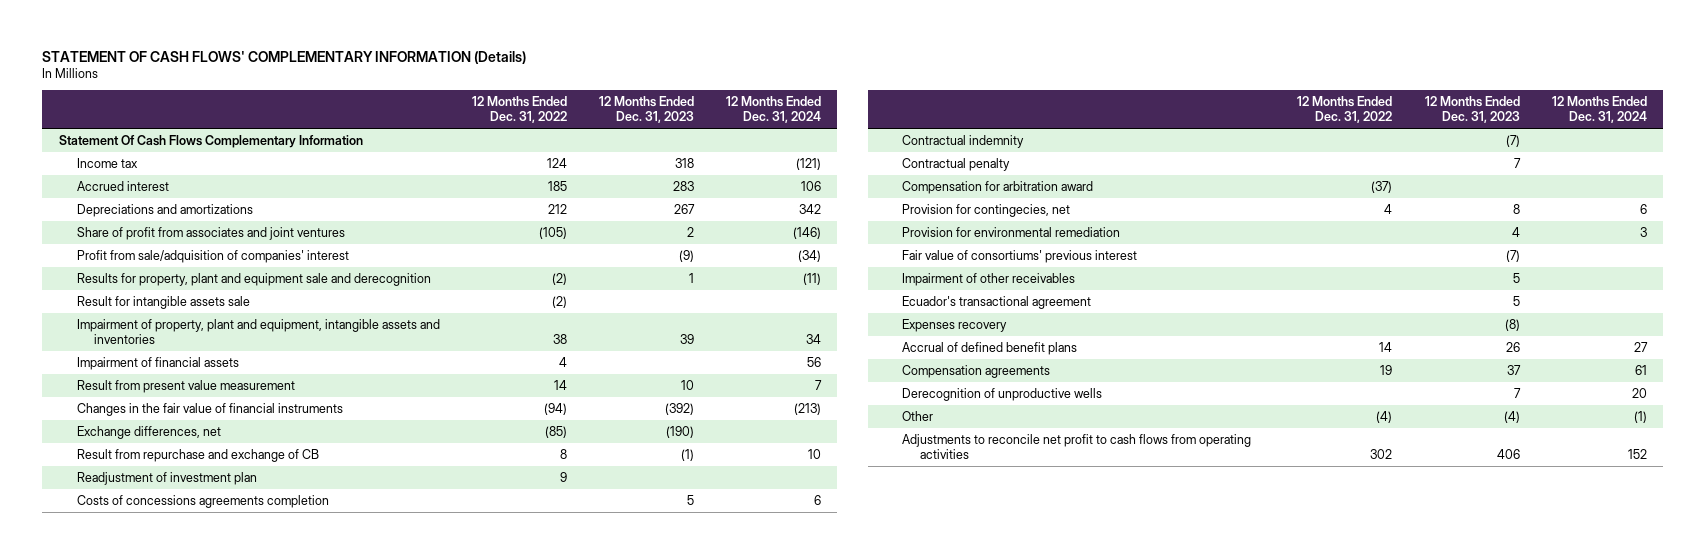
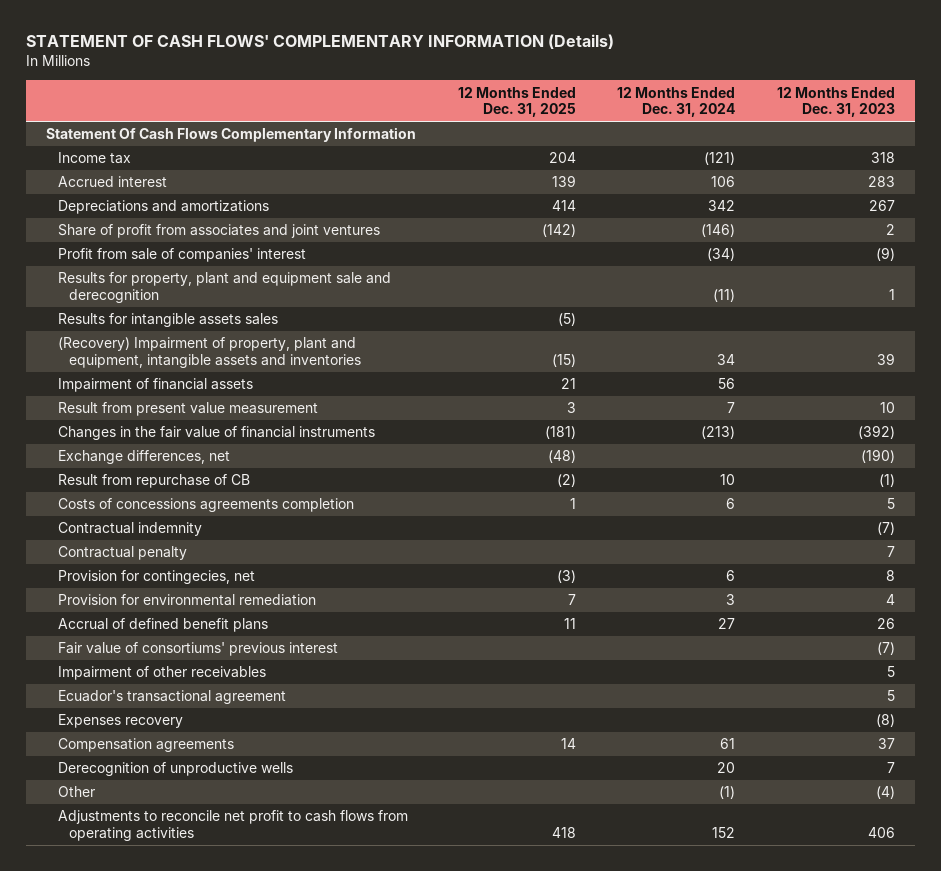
[471,96,567,123] 12 Months Ended Dec. 31, 2022 -> none
none -> [457,86,576,117] 12 Months Ended Dec. 31, 2025
[76,250,349,264] Profit from sale/adquisition of companies' interest -> [57,248,306,263] Profit from sale of companies' interest
[76,296,250,310] Result for intangible assets sale -> [57,313,278,328] Results for intangible assets sales
[76,319,440,344] Impairment of property, plant and equipment, intangible assets and inventories -> [57,337,362,368] (Recovery) Impairment of property, plant and equipment, intangible assets and inventories
[76,472,257,486] Readjustment of investment plan -> none
[76,449,319,463] Result from repurchase and exchange of CB -> [57,474,250,489] Result from repurchase of CB
[902,181,1094,195] Compensation for arbitration award -> none
[902,342,1078,356] Accrual of defined benefit plans -> [57,618,268,633] Accrual of defined benefit plans

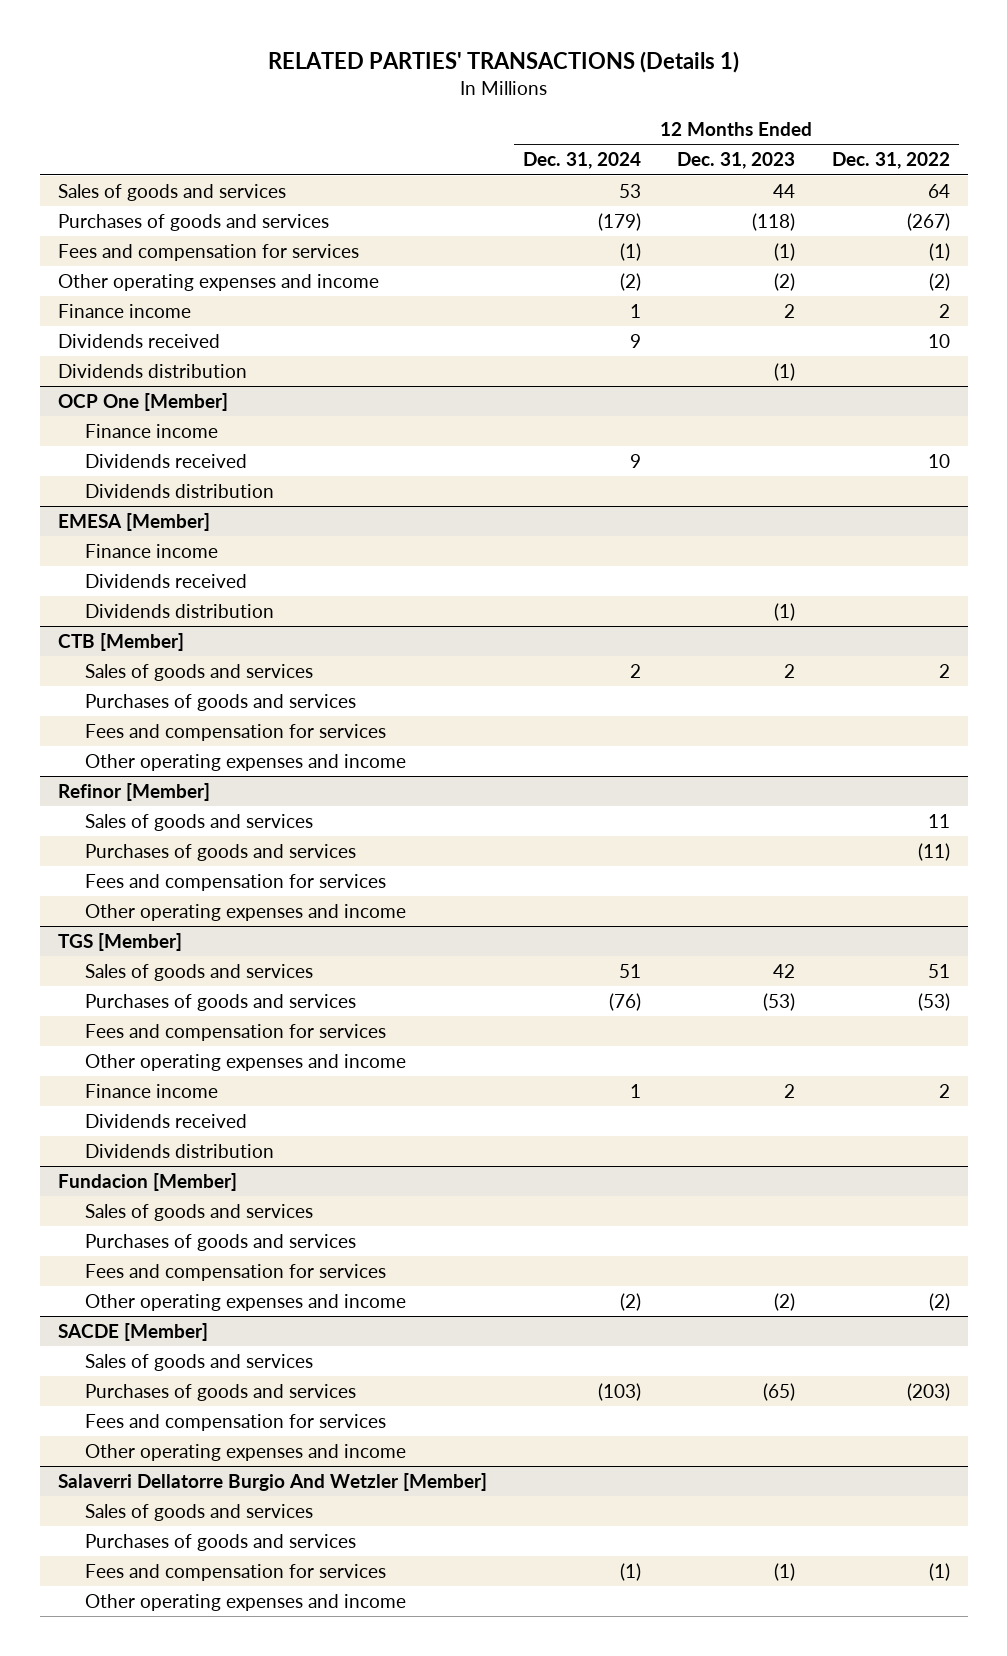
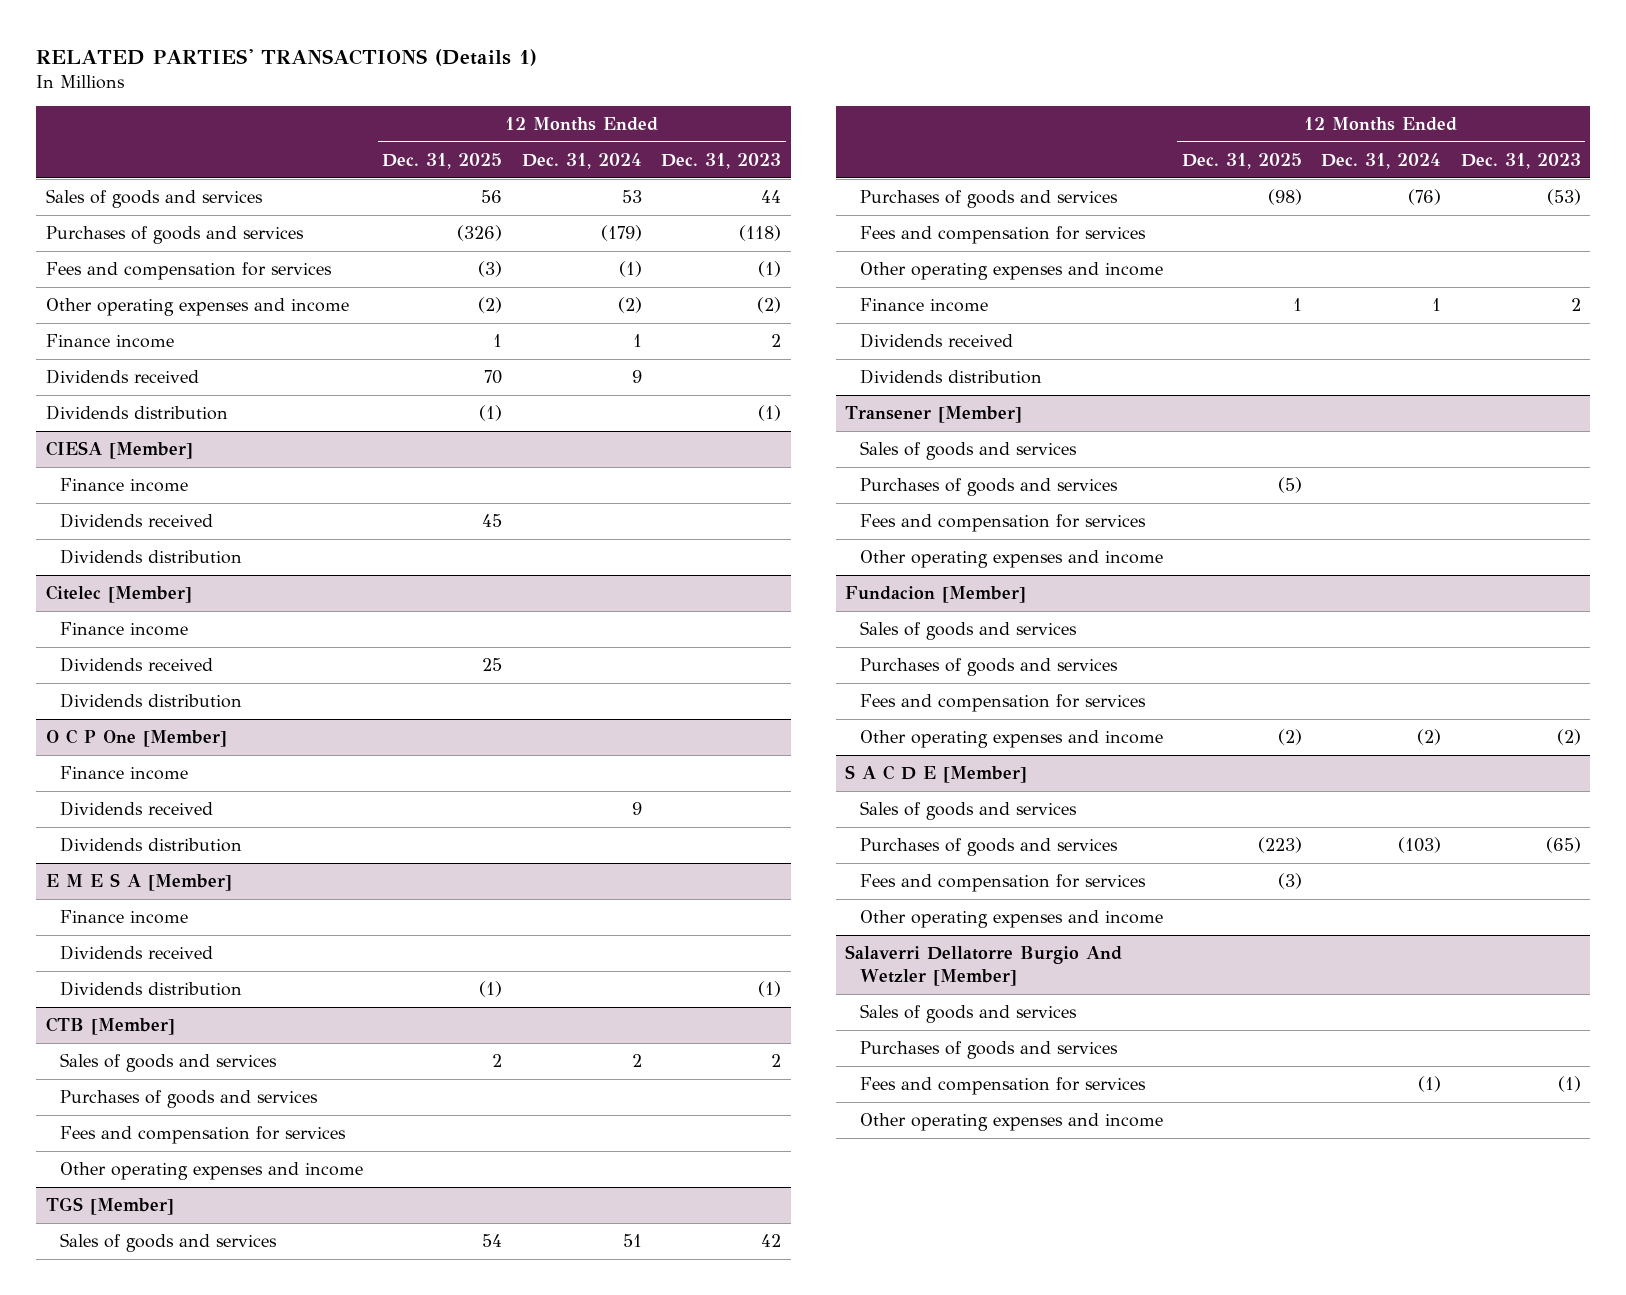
[831,152,950,170] Dec. 31, 2022 -> none
none -> [382,153,503,170] Dec. 31, 2025
[57,393,228,412] OCP One [Member] -> none
none -> [45,441,193,460] CIESA [Member]
none -> [60,513,214,529] Dividends received
none -> [60,549,243,565] Dividends distribution
none -> [45,585,192,604] Citelec [Member]
none -> [60,622,189,637] Finance income
none -> [60,657,214,673] Dividends received
none -> [60,693,243,709] Dividends distribution
none -> [45,729,227,748] O C P One [Member]
none -> [60,766,189,781] Finance income
[57,513,210,532] EMESA [Member] -> [45,873,232,892] E M E S A [Member]
[57,783,210,802] Refinor [Member] -> none
[85,814,314,832] Sales of goods and services -> none
[85,844,357,862] Purchases of goods and services -> none
[85,874,387,892] Fees and compensation for services -> none
[85,904,407,922] Other operating expenses and income -> none
none -> [845,406,1023,424] Transener [Member]
none -> [859,441,1077,461] Sales of goods and services
none -> [859,478,1118,497] Purchases of goods and services
none -> [859,514,1146,533] Fees and compensation for services
none -> [859,550,1163,569] Other operating expenses and income
[57,1323,208,1342] SACDE [Member] -> [845,765,1028,784] S A C D E [Member]

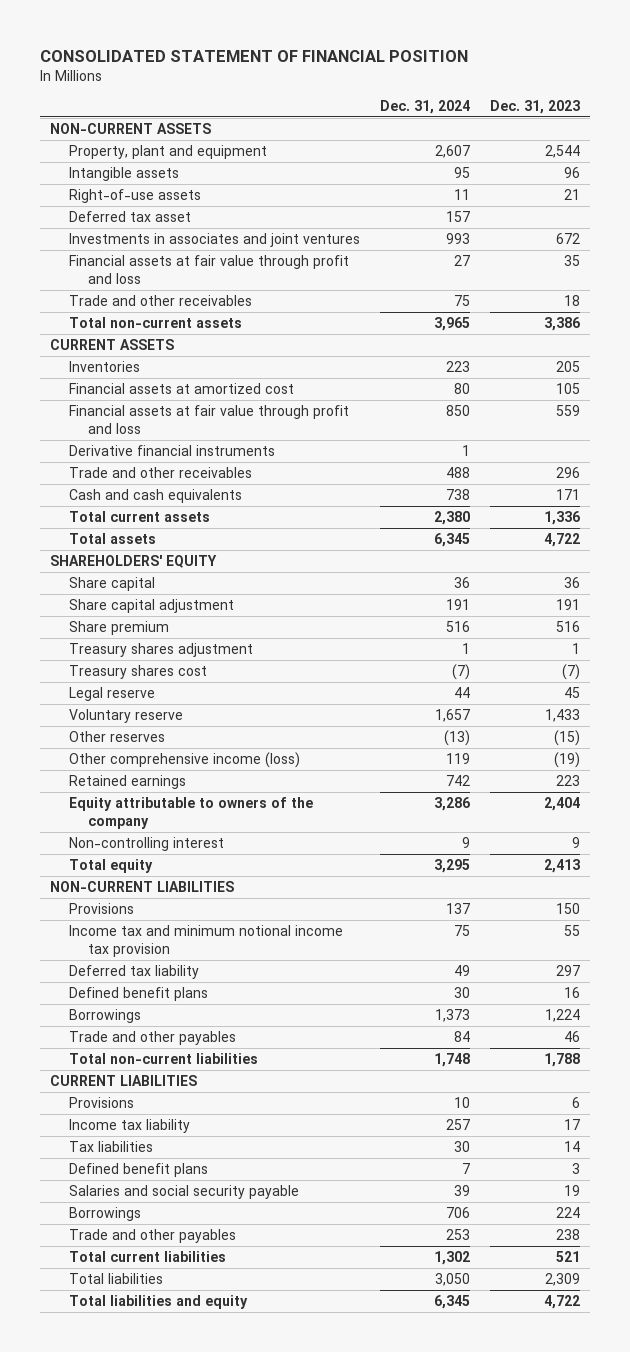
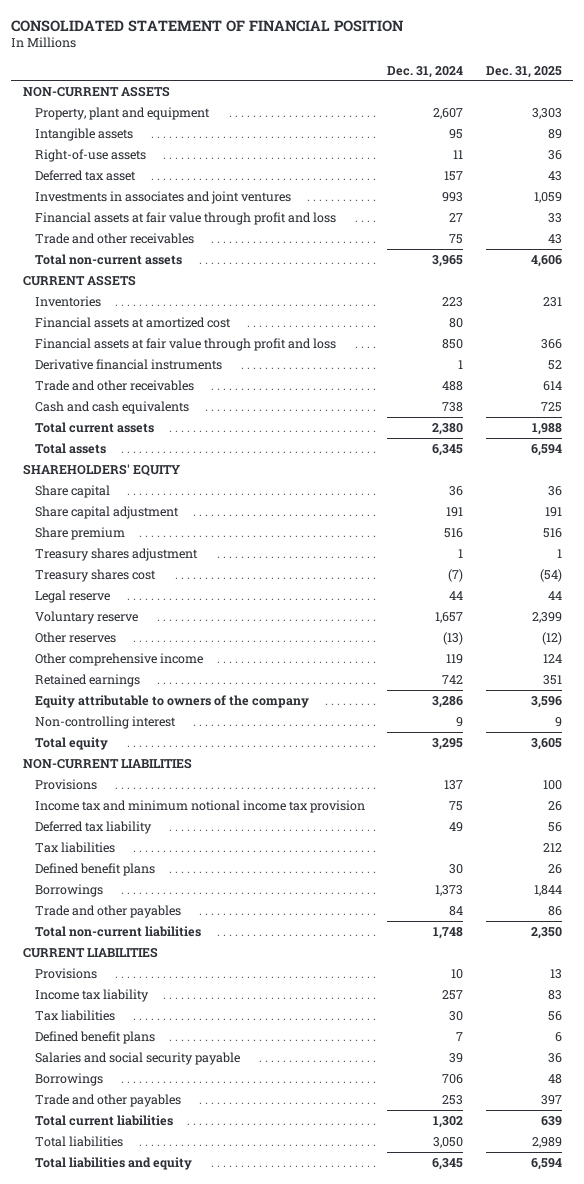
[490,99,581,114] Dec. 31, 2023 -> none
none -> [485,65,562,78] Dec. 31, 2025
[68,752,300,769] Other comprehensive income (loss) -> [34,652,203,666] Other comprehensive income
none -> [34,841,115,853] Tax liabilities

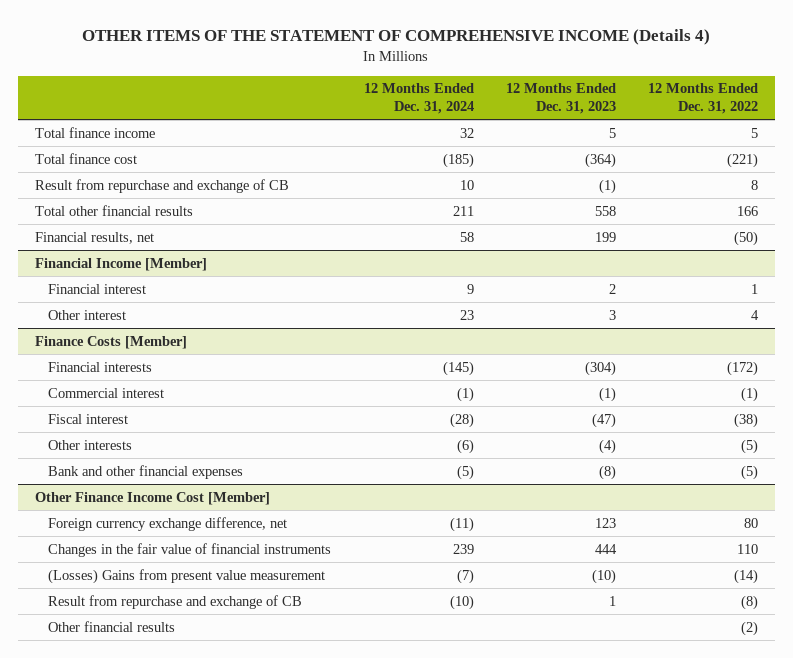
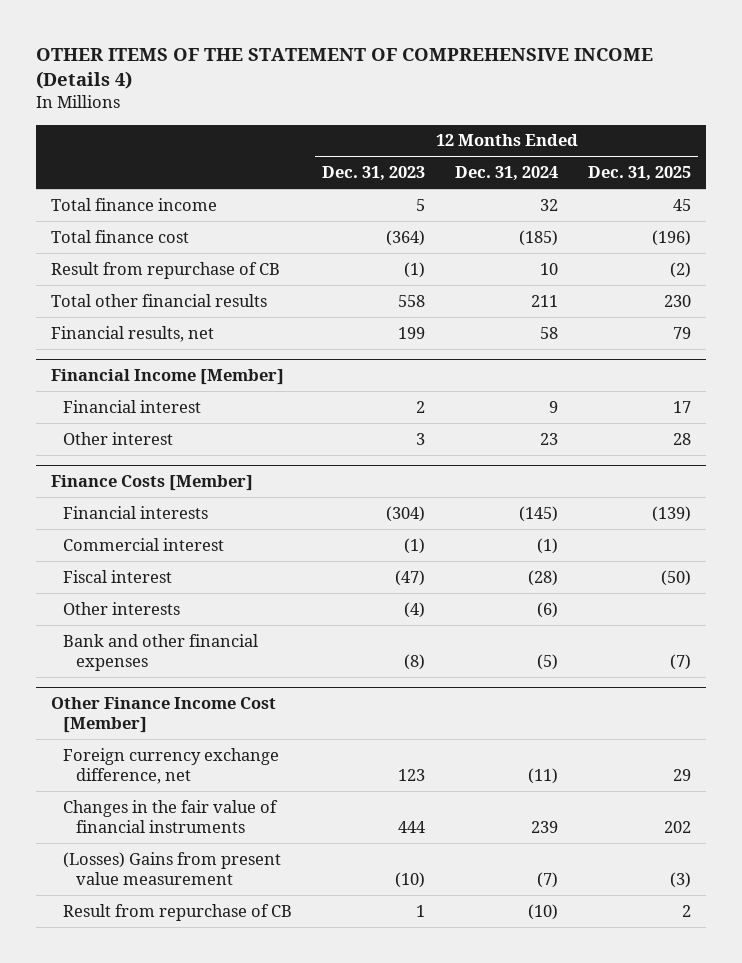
[648,83,759,115] 12 Months Ended Dec. 31, 2022 -> none
none -> [587,166,691,182] Dec. 31, 2025
[34,178,289,193] Result from repurchase and exchange of CB -> [50,261,280,279] Result from repurchase of CB
[48,620,176,632] Other financial results -> none
[48,594,303,609] Result from repurchase and exchange of CB -> [63,903,293,921] Result from repurchase of CB

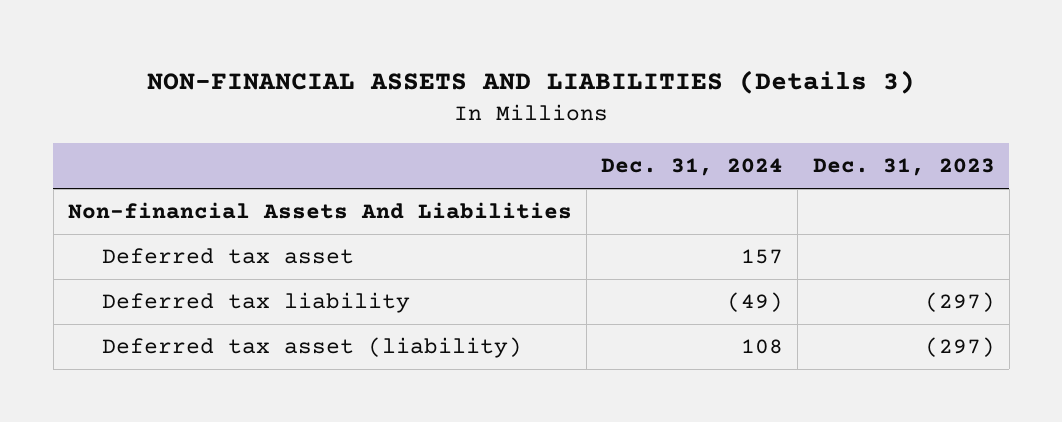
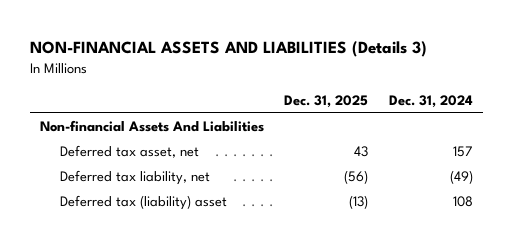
[812,157,995,176] Dec. 31, 2023 -> none
none -> [284,94,369,108] Dec. 31, 2025
[102,248,355,265] Deferred tax asset -> [60,145,200,159] Deferred tax asset, net
[102,292,411,314] Deferred tax liability -> [60,170,211,186] Deferred tax liability, net
[102,337,523,359] Deferred tax asset (liability) -> [60,195,228,211] Deferred tax (liability) asset

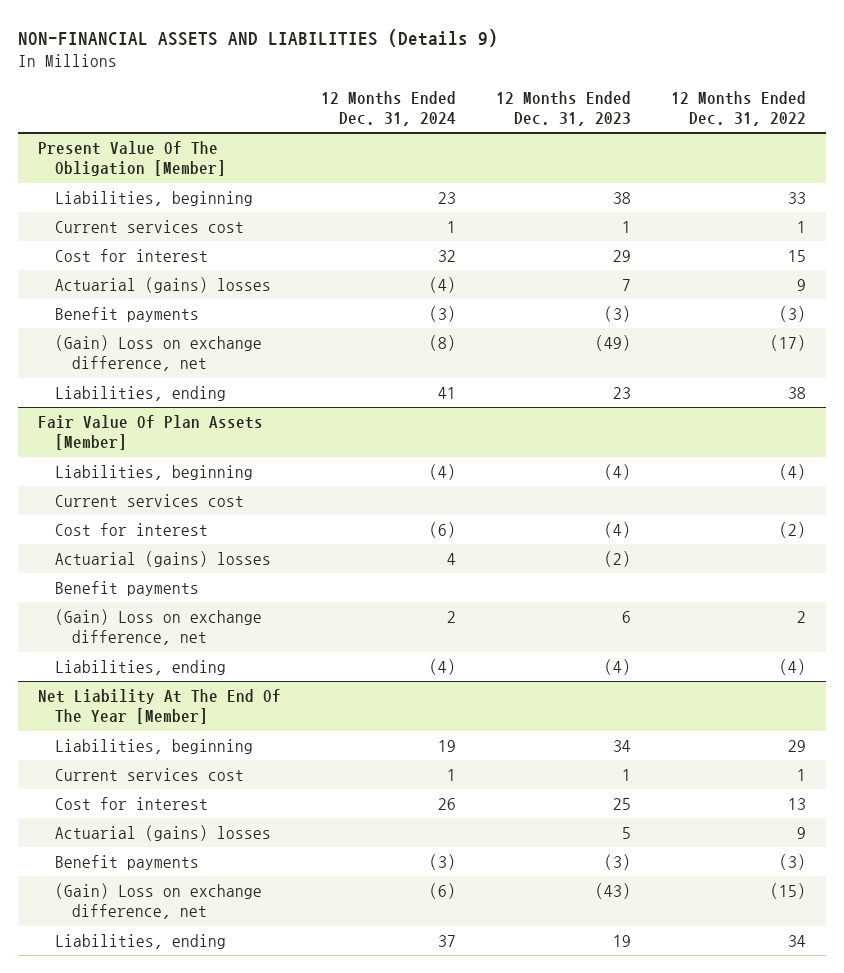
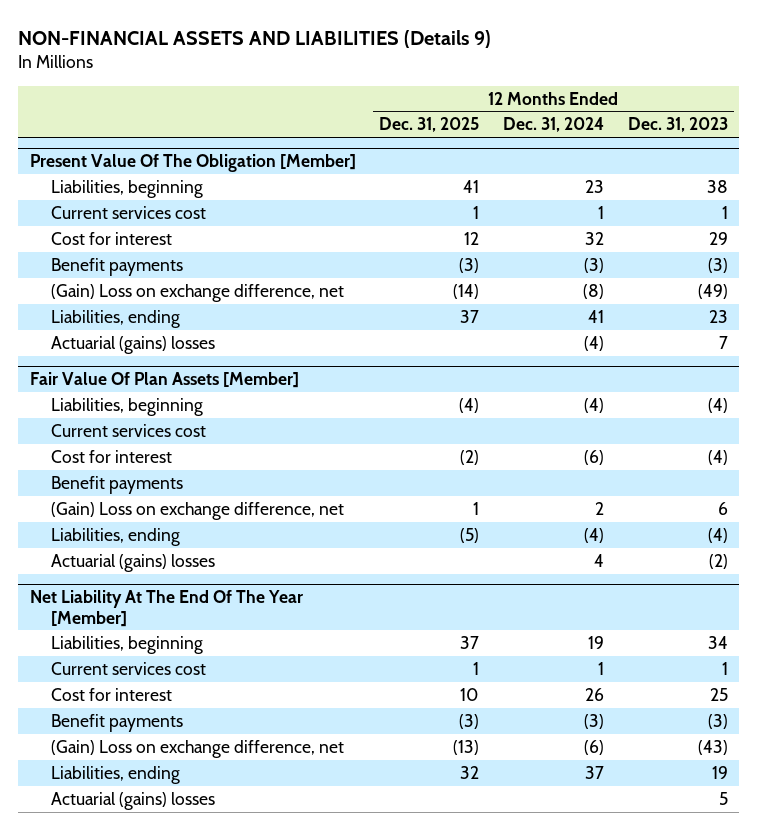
[671,90,807,126] 12 Months Ended Dec. 31, 2022 -> none
none -> [379,117,480,133] Dec. 31, 2025
[55,277,272,294] Actuarial (gains) losses -> [50,335,215,354] Actuarial (gains) losses
[55,551,272,568] Actuarial (gains) losses -> [50,553,215,572] Actuarial (gains) losses
[55,825,272,842] Actuarial (gains) losses -> [50,791,215,810] Actuarial (gains) losses

